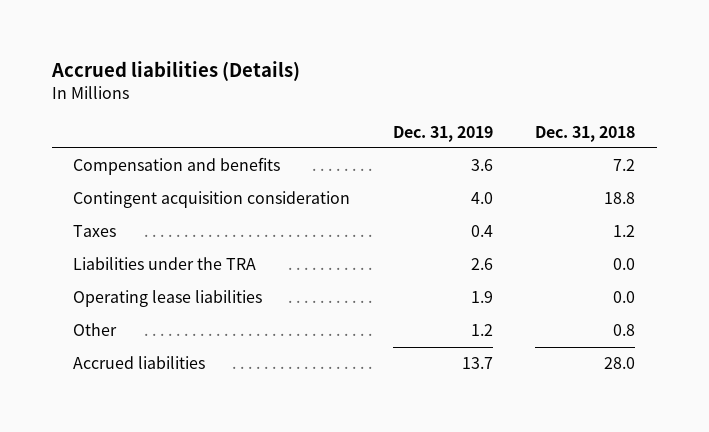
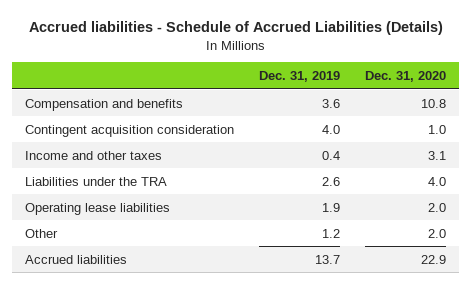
[51,61,301,82] Accrued liabilities (Details) -> [28,21,443,36] Accrued liabilities - Schedule of Accrued Liabilities (Details)
[535,125,636,142] Dec. 31, 2018 -> none
none -> [365,70,447,82] Dec. 31, 2020
[73,225,117,238] Taxes -> [24,150,162,160] Income and other taxes

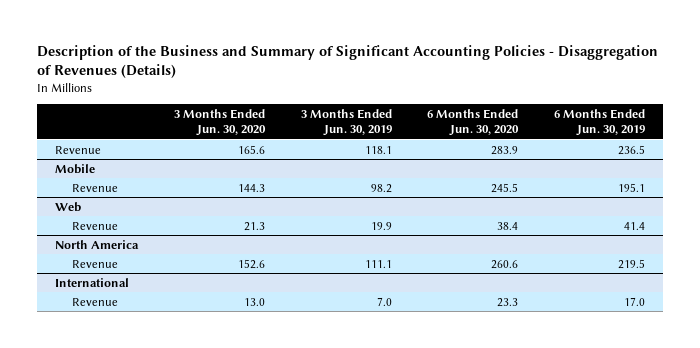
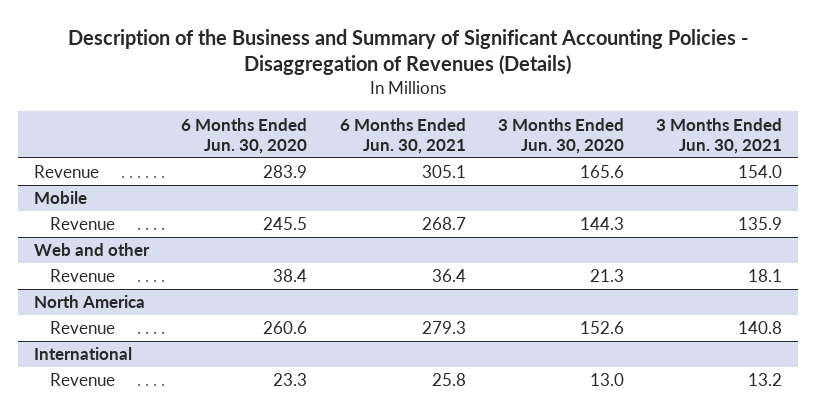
[300,108,392,137] 3 Months Ended Jun. 30, 2019 -> none
[554,108,646,137] 6 Months Ended Jun. 30, 2019 -> none
none -> [339,117,466,155] 6 Months Ended Jun. 30, 2021
none -> [656,117,783,155] 3 Months Ended Jun. 30, 2021
[54,201,81,212] Web -> [34,243,151,257] Web and other

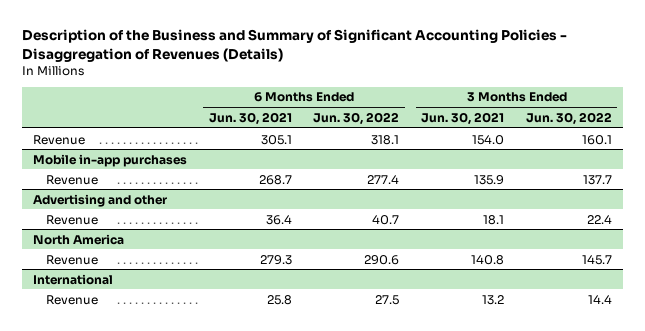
[181,117,308,155] 6 Months Ended Jun. 30, 2020 -> none
[497,117,624,155] 3 Months Ended Jun. 30, 2020 -> none
none -> [313,111,400,125] Jun. 30, 2022
none -> [525,111,612,125] Jun. 30, 2022
[34,191,88,205] Mobile -> [32,153,187,167] Mobile in-app purchases
[34,243,151,257] Web and other -> [32,193,167,207] Advertising and other

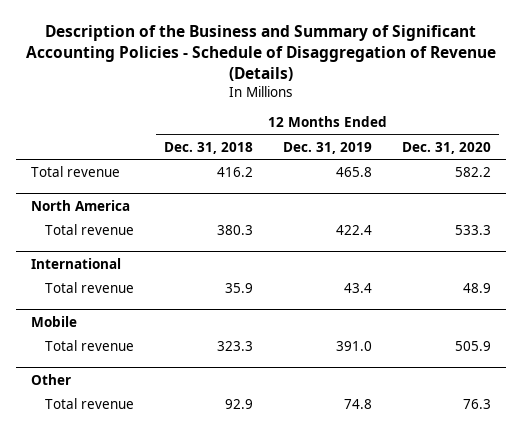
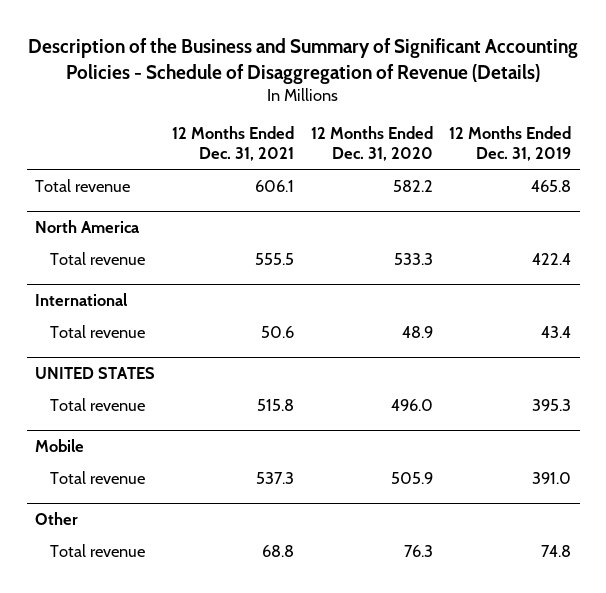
[163,142,253,155] Dec. 31, 2018 -> none
none -> [171,126,294,162] 12 Months Ended Dec. 31, 2021
none -> [35,366,156,379] UNITED STATES
none -> [50,397,146,411] Total revenue

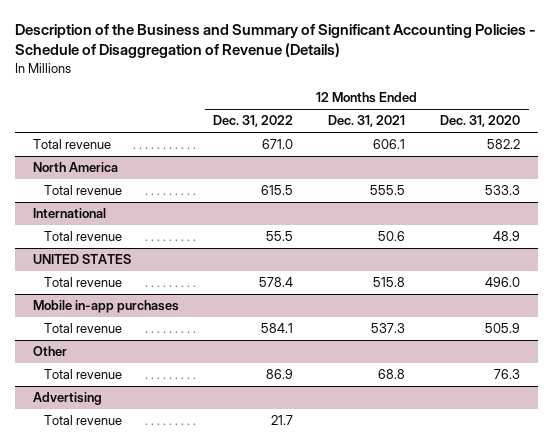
[449,126,572,162] 12 Months Ended Dec. 31, 2019 -> none
none -> [213,115,294,128] Dec. 31, 2022
[35,438,85,452] Mobile -> [32,300,179,314] Mobile in-app purchases
none -> [32,392,102,406] Advertising
none -> [43,415,122,426] Total revenue

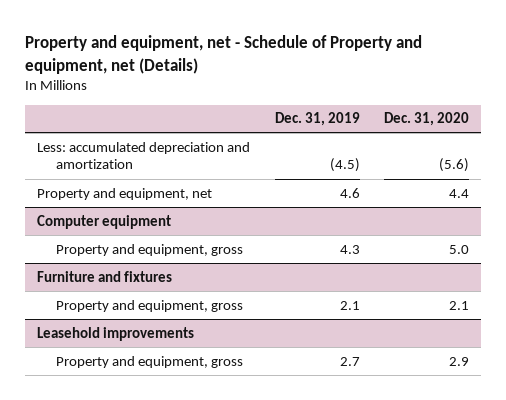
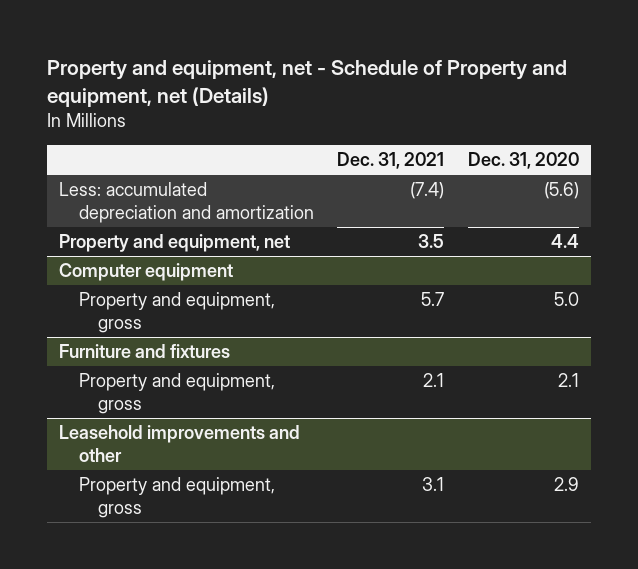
[274,112,360,127] Dec. 31, 2019 -> none
none -> [337,152,445,170] Dec. 31, 2021
[37,326,195,341] Leasehold improvements -> [59,425,301,463] Leasehold improvements and other

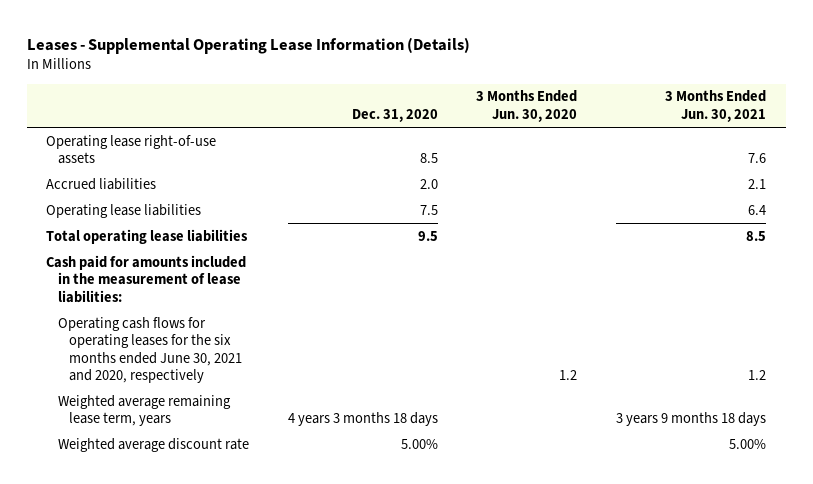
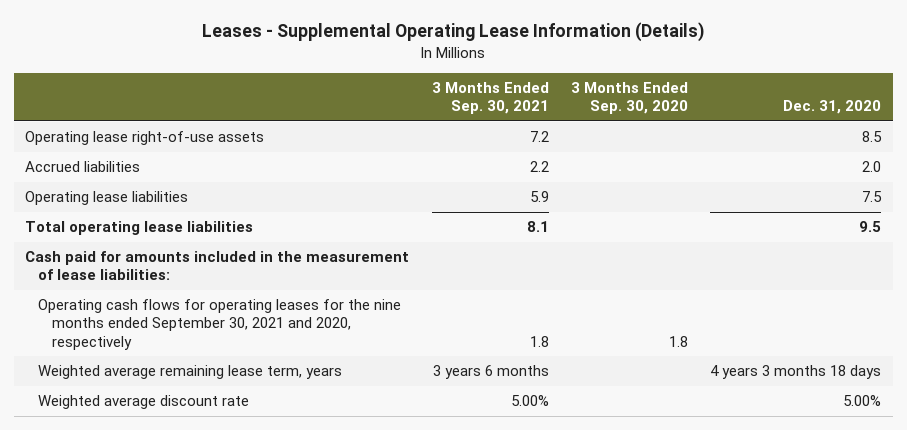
[476,90,578,122] 3 Months Ended Jun. 30, 2020 -> none
[665,90,767,122] 3 Months Ended Jun. 30, 2021 -> none
none -> [431,82,549,115] 3 Months Ended Sep. 30, 2021
none -> [571,82,689,115] 3 Months Ended Sep. 30, 2020
[57,316,243,383] Operating cash flows for operating leases for the six months ended June 30, 2021 and 2020, respectively -> [38,299,402,350] Operating cash flows for operating leases for the nine months ended September 30, 2021 and 2020, respectively

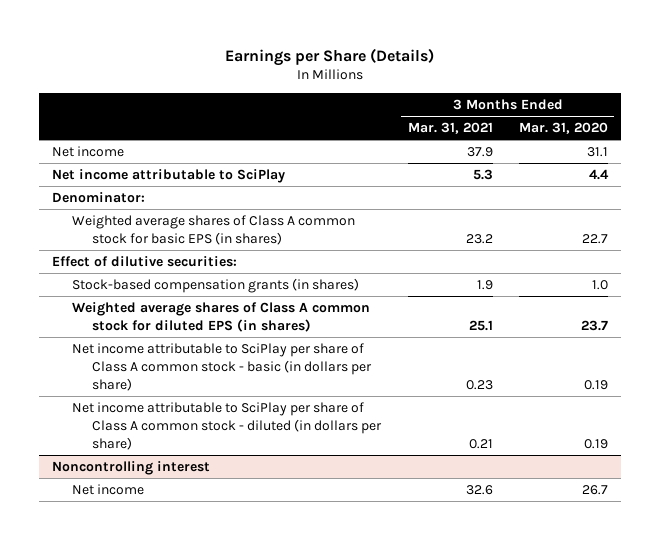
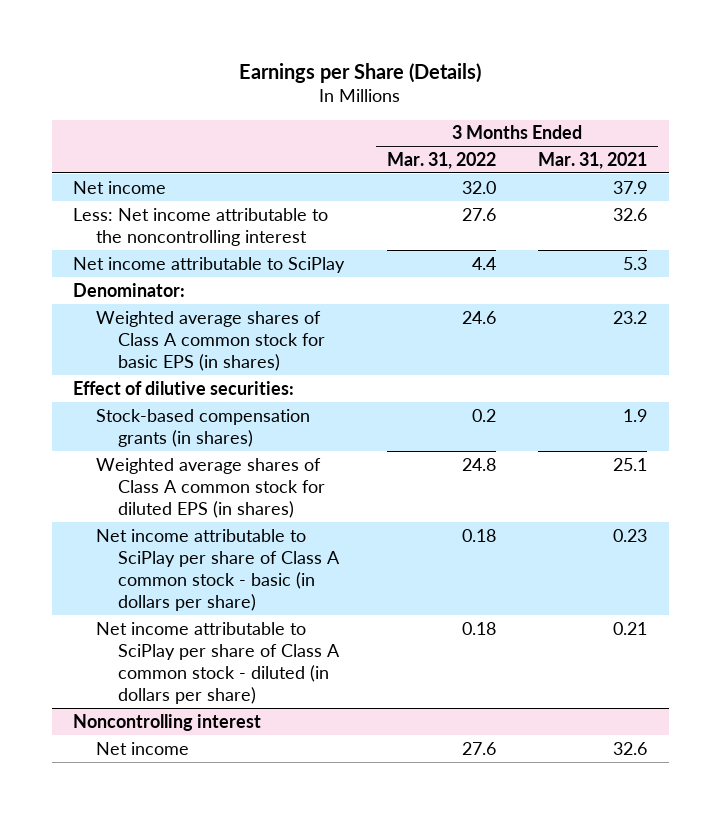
[518,122,608,135] Mar. 31, 2020 -> none
none -> [386,151,496,169] Mar. 31, 2022
none -> [73,207,329,246] Less: Net income attributable to the noncontrolling interest

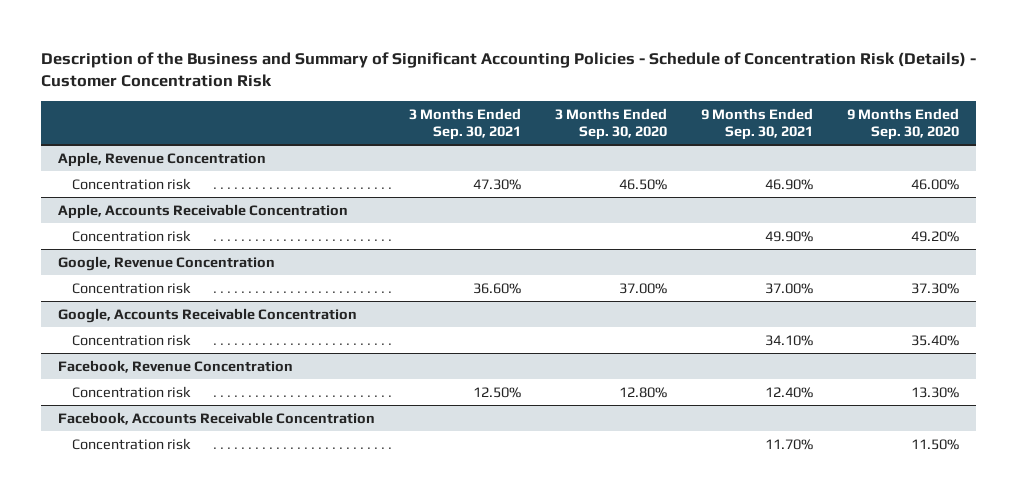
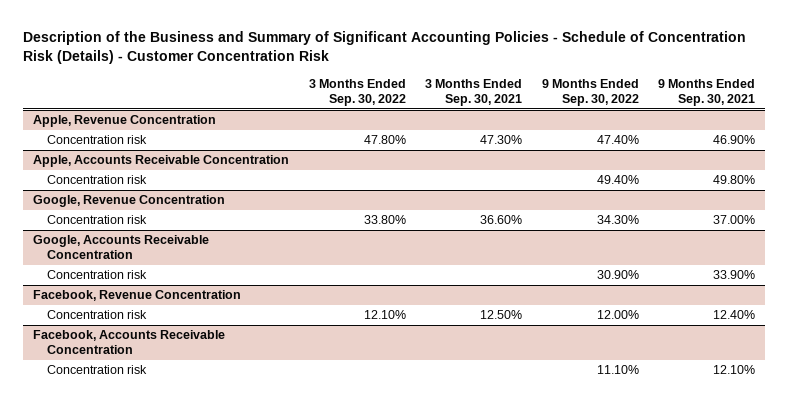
[555,107,668,140] 3 Months Ended Sep. 30, 2020 -> none
[847,107,960,140] 9 Months Ended Sep. 30, 2020 -> none
none -> [308,78,406,106] 3 Months Ended Sep. 30, 2022
none -> [541,78,639,106] 9 Months Ended Sep. 30, 2022
[765,230,814,242] 49.90% -> [713,175,756,185] 49.80%
[765,334,814,346] 34.10% -> [713,270,756,280] 33.90%
[765,438,814,450] 11.70% -> [713,365,756,375] 12.10%

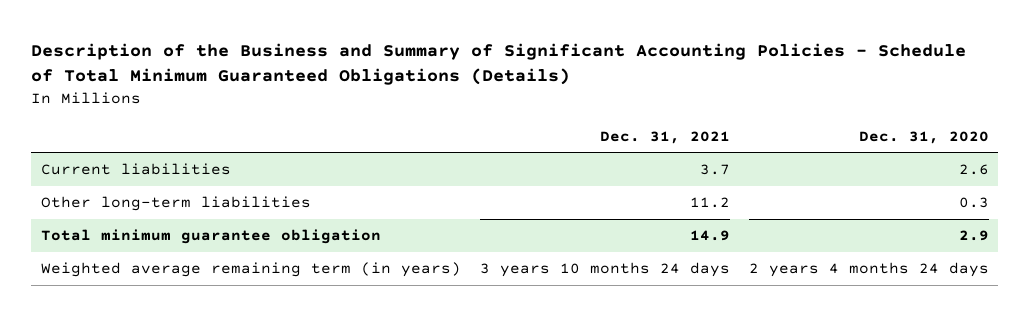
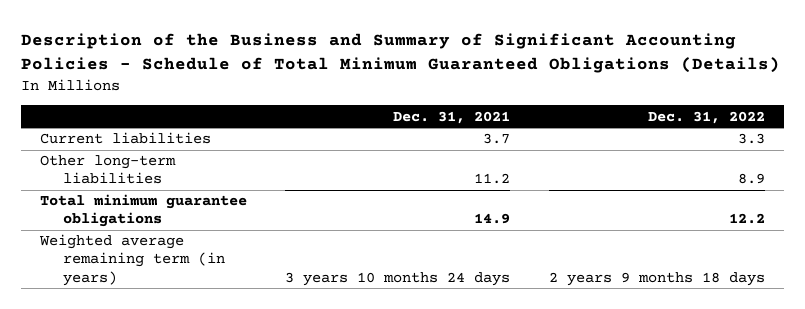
[858,130,989,144] Dec. 31, 2020 -> none
none -> [647,110,765,124] Dec. 31, 2022
[40,229,381,245] Total minimum guarantee obligation -> [40,194,248,228] Total minimum guarantee obligations

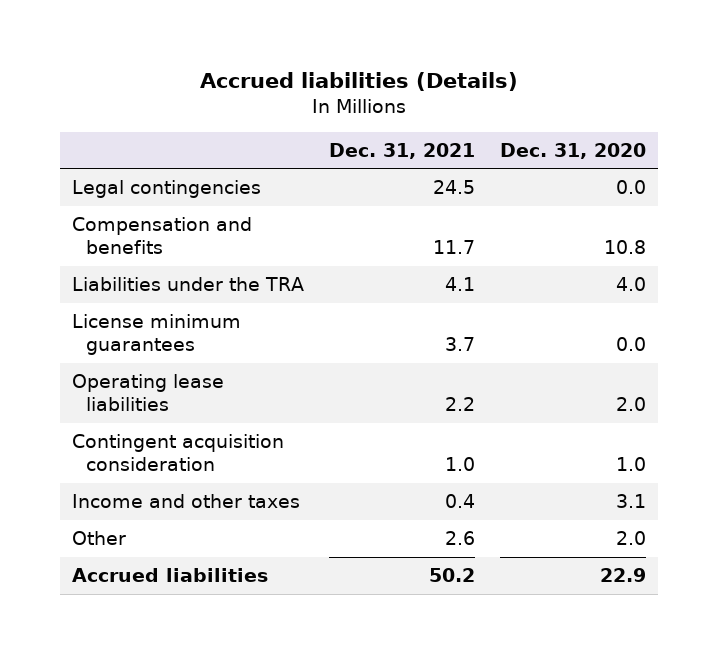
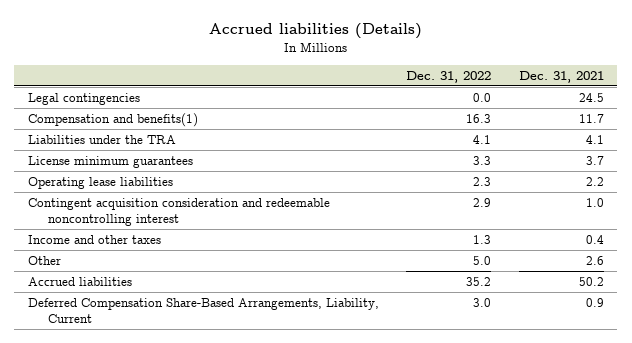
[499,142,646,159] Dec. 31, 2020 -> none
none -> [406,70,492,83] Dec. 31, 2022
[72,217,253,255] Compensation and benefits -> [27,112,198,127] Compensation and benefits(1)
[72,434,285,472] Contingent acquisition consideration -> [27,197,330,226] Contingent acquisition consideration and redeemable noncontrolling interest
none -> [27,297,379,323] Deferred Compensation Share-Based Arrangements, Liability, Current

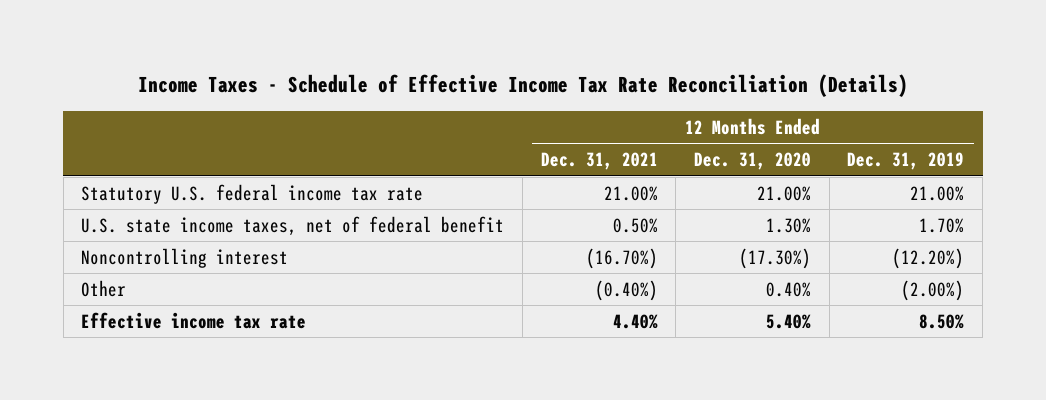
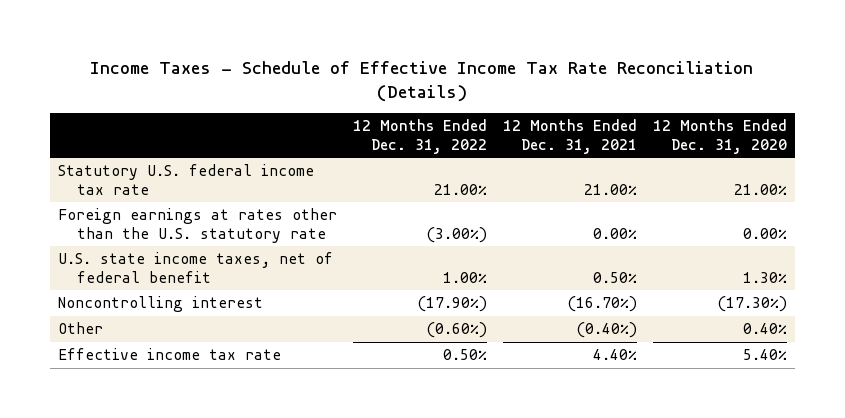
[847,151,965,170] Dec. 31, 2019 -> none
none -> [352,119,487,154] 12 Months Ended Dec. 31, 2022
none -> [57,208,337,243] Foreign earnings at rates other than the U.S. statutory rate

